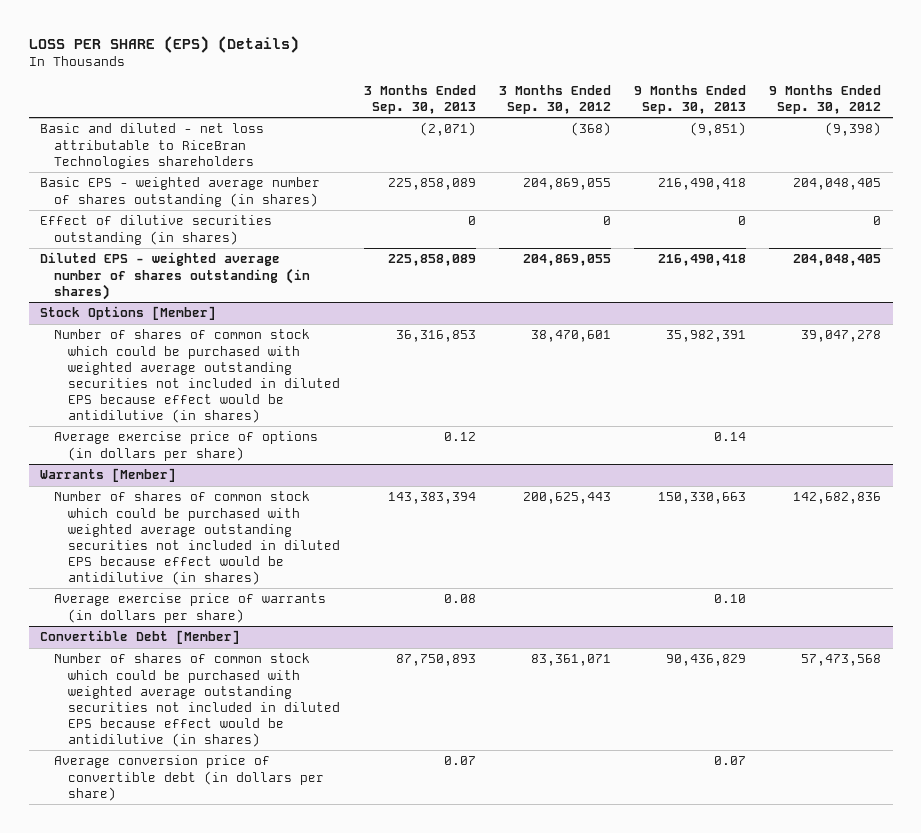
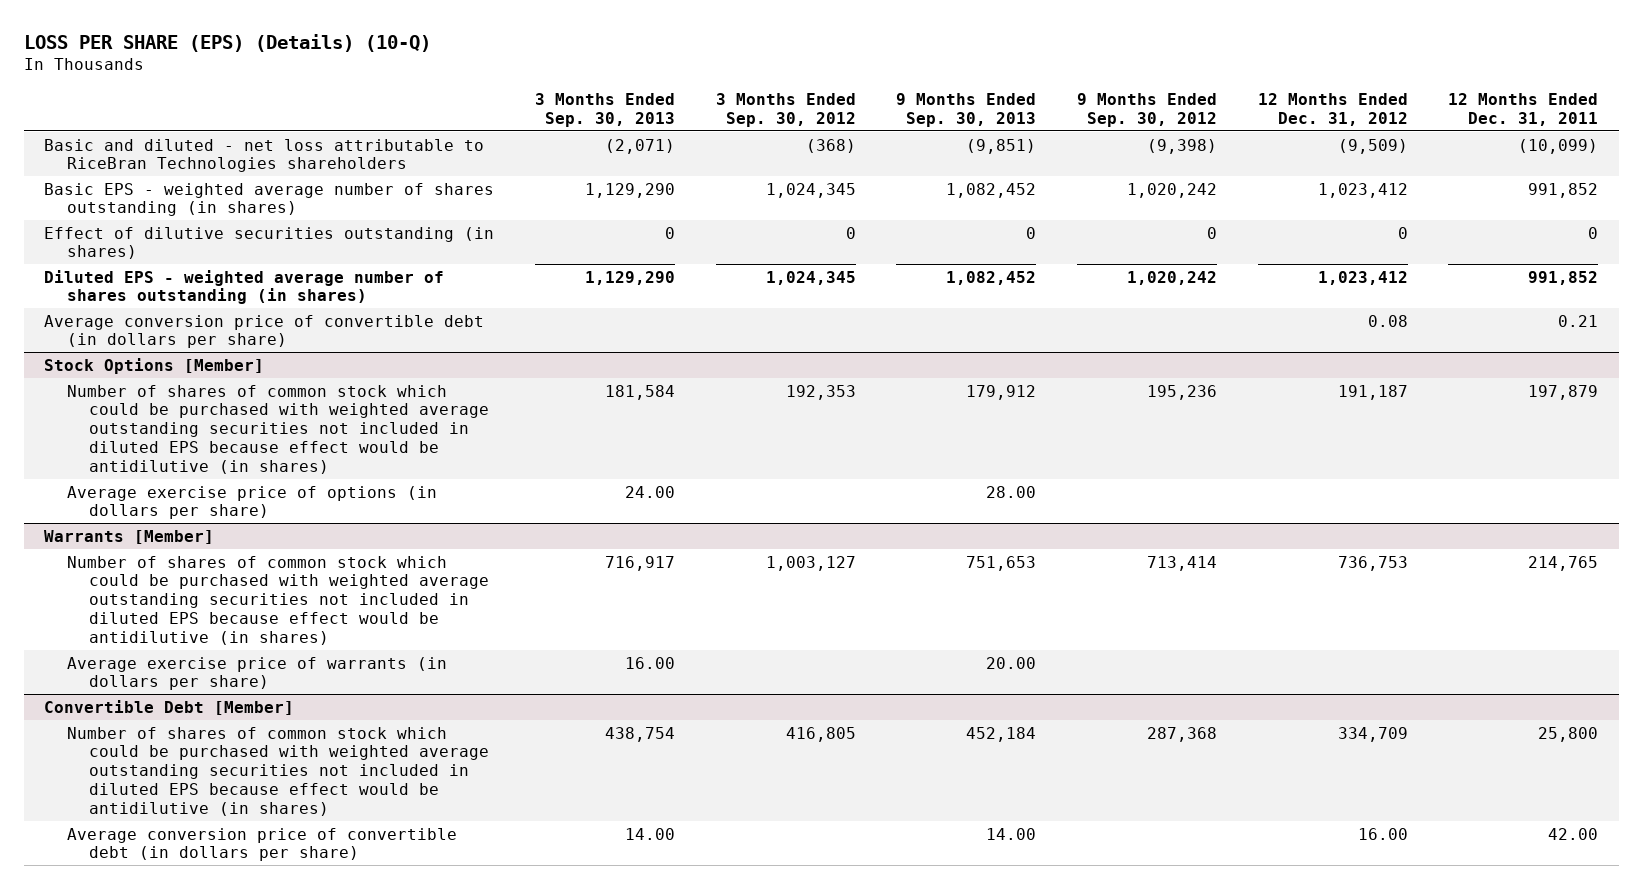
[28,35,299,53] LOSS PER SHARE (EPS) (Details) -> [23,33,431,52] LOSS PER SHARE (EPS) (Details) (10-Q)
none -> [1257,92,1408,126] 12 Months Ended Dec. 31, 2012
none -> [1448,92,1599,126] 12 Months Ended Dec. 31, 2011
[387,178,476,191] 225,858,089 -> [584,182,675,198] 1,129,290
[522,178,611,191] 204,869,055 -> [765,182,856,198] 1,024,345
[657,178,746,191] 216,490,418 -> [946,182,1037,198] 1,082,452
[792,178,881,191] 204,048,405 -> [1126,182,1217,198] 1,020,242
[387,254,476,267] 225,858,089 -> [584,270,675,285] 1,129,290
[522,254,611,267] 204,869,055 -> [765,270,856,285] 1,024,345
[657,254,746,267] 216,490,418 -> [946,270,1037,285] 1,082,452
[792,254,881,267] 204,048,405 -> [1126,270,1217,285] 1,020,242
none -> [44,314,485,349] Average conversion price of convertible debt (in dollars per share)
[395,330,476,343] 36,316,853 -> [604,384,675,400] 181,584
[530,330,611,343] 38,470,601 -> [785,384,856,400] 192,353
[665,330,746,343] 35,982,391 -> [966,384,1037,400] 179,912
[800,330,881,343] 39,047,278 -> [1146,384,1217,400] 195,236
[443,432,476,442] 0.12 -> [624,485,675,498] 24.00
[713,432,746,442] 0.14 -> [986,485,1037,498] 28.00
[387,492,476,505] 143,383,394 -> [604,555,675,571] 716,917
[522,492,611,505] 200,625,443 -> [765,555,856,571] 1,003,127
[657,492,746,505] 150,330,663 -> [966,555,1037,571] 751,653
[792,492,881,505] 142,682,836 -> [1146,555,1217,571] 713,414
[443,594,476,604] 0.08 -> [624,656,675,669] 16.00
[713,594,746,604] 0.10 -> [986,656,1037,669] 20.00
[395,654,476,667] 87,750,893 -> [604,726,675,742] 438,754
[530,654,611,667] 83,361,071 -> [785,726,856,742] 416,805
[665,654,746,667] 90,436,829 -> [966,726,1037,742] 452,184
[800,654,881,667] 57,473,568 -> [1146,726,1217,742] 287,368
[443,756,476,766] 0.07 -> [624,827,675,840] 14.00
[713,756,746,766] 0.07 -> [986,827,1037,840] 14.00

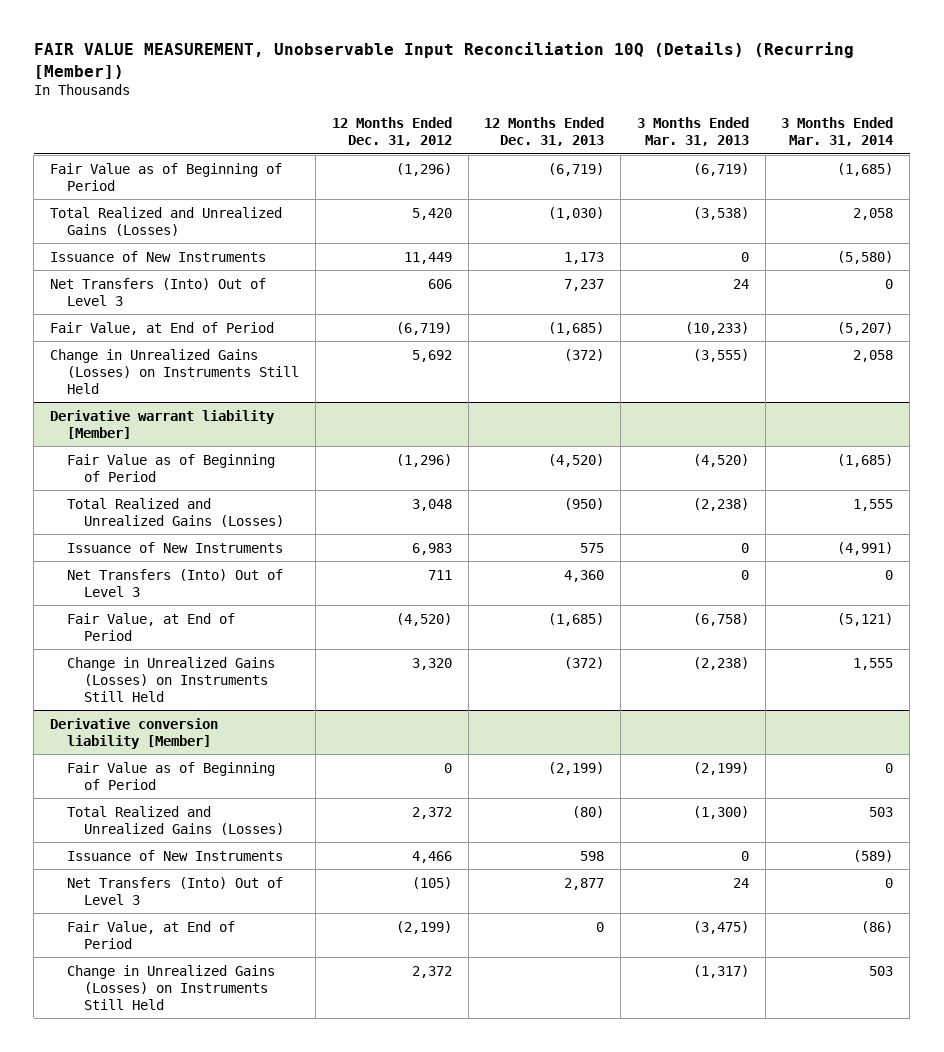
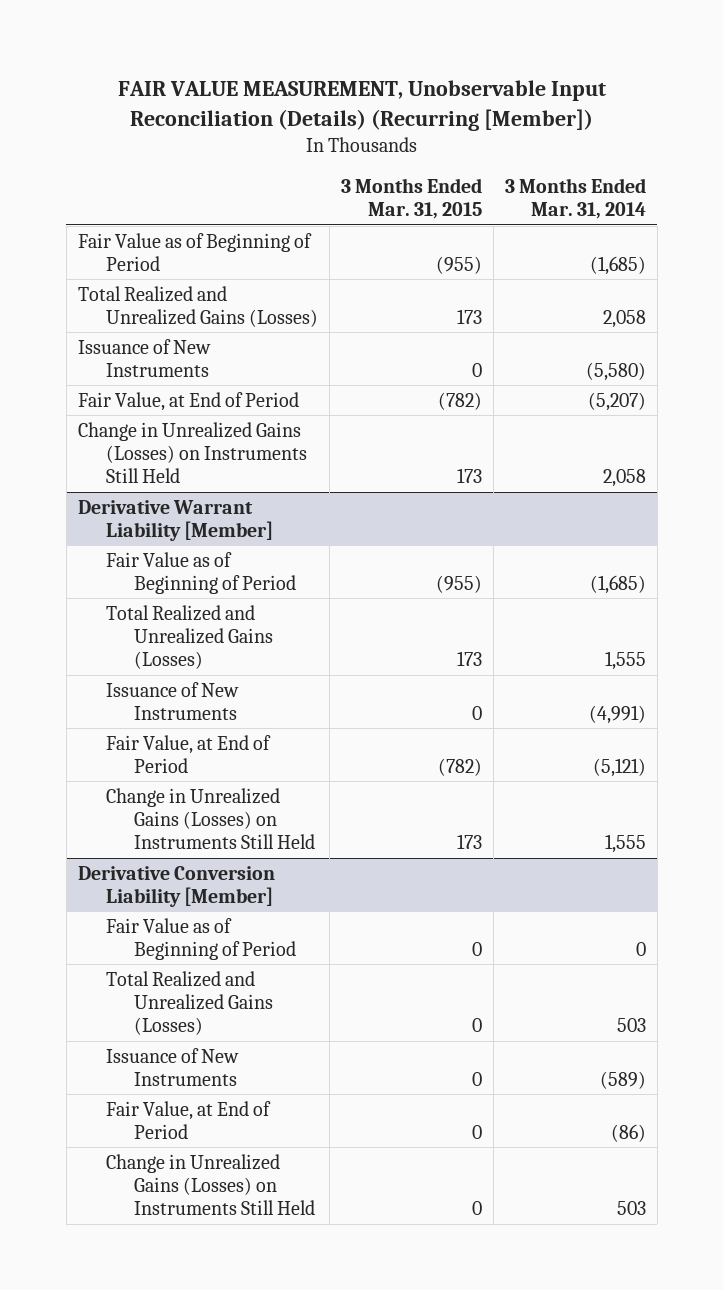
[33,42,854,79] FAIR VALUE MEASUREMENT, Unobservable Input Reconciliation 10Q (Details) (Recurring [Member]) -> [117,80,606,132] FAIR VALUE MEASUREMENT, Unobservable Input Reconciliation (Details) (Recurring [Member])
[331,117,452,147] 12 Months Ended Dec. 31, 2012 -> none
[484,117,605,147] 12 Months Ended Dec. 31, 2013 -> none
[636,117,749,147] 3 Months Ended Mar. 31, 2013 -> none
none -> [340,178,482,220] 3 Months Ended Mar. 31, 2015
[50,277,267,306] Net Transfers (Into) Out of Level 3 -> none
[50,409,276,439] Derivative warrant liability [Member] -> [77,499,273,541] Derivative Warrant Liability [Member]
[67,568,284,597] Net Transfers (Into) Out of Level 3 -> none
[50,717,219,749] Derivative conversion liability [Member] -> [77,865,275,907] Derivative Conversion Liability [Member]
[67,876,284,905] Net Transfers (Into) Out of Level 3 -> none

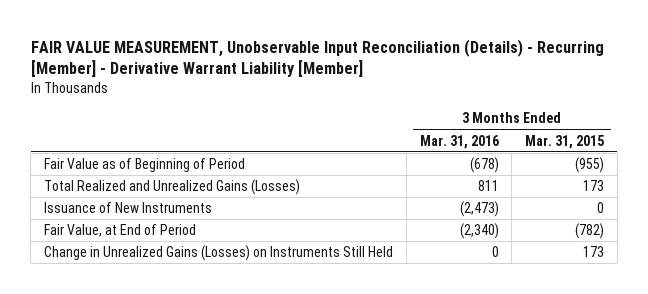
[117,80,606,132] FAIR VALUE MEASUREMENT, Unobservable Input Reconciliation (Details) (Recurring [Member]) -> [30,38,604,78] FAIR VALUE MEASUREMENT, Unobservable Input Reconciliation (Details) - Recurring [Member] - Derivative Warrant Liability [Member]
[504,178,646,220] 3 Months Ended Mar. 31, 2014 -> none
none -> [419,134,499,149] Mar. 31, 2016
[77,499,273,541] Derivative Warrant Liability [Member] -> none
[105,551,296,594] Fair Value as of Beginning of Period -> none
[105,604,273,669] Total Realized and Unrealized Gains (Losses) -> none
[105,681,239,720] Issuance of New Instruments -> none
[105,734,271,773] Fair Value, at End of Period -> none
[105,787,315,849] Change in Unrealized Gains (Losses) on Instruments Still Held -> none
[77,865,275,907] Derivative Conversion Liability [Member] -> none
[105,917,296,960] Fair Value as of Beginning of Period -> none
[105,970,273,1035] Total Realized and Unrealized Gains (Losses) -> none
[105,1047,239,1086] Issuance of New Instruments -> none
[105,1100,271,1139] Fair Value, at End of Period -> none
[105,1153,315,1215] Change in Unrealized Gains (Losses) on Instruments Still Held -> none

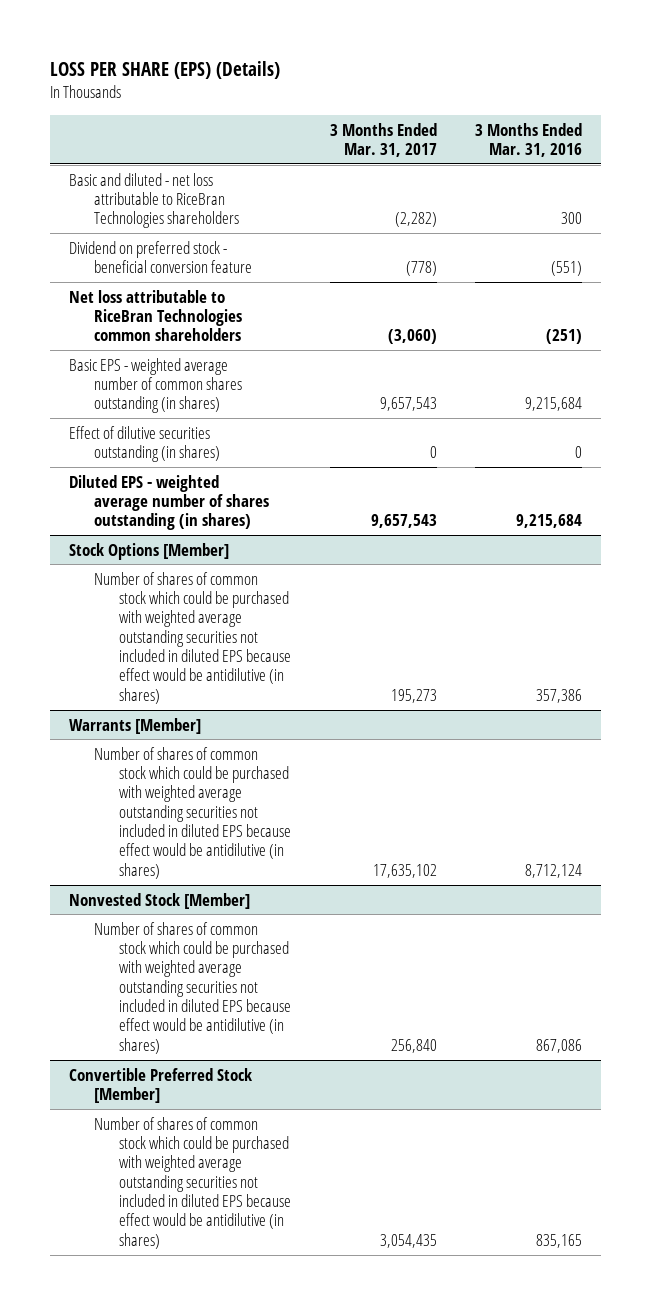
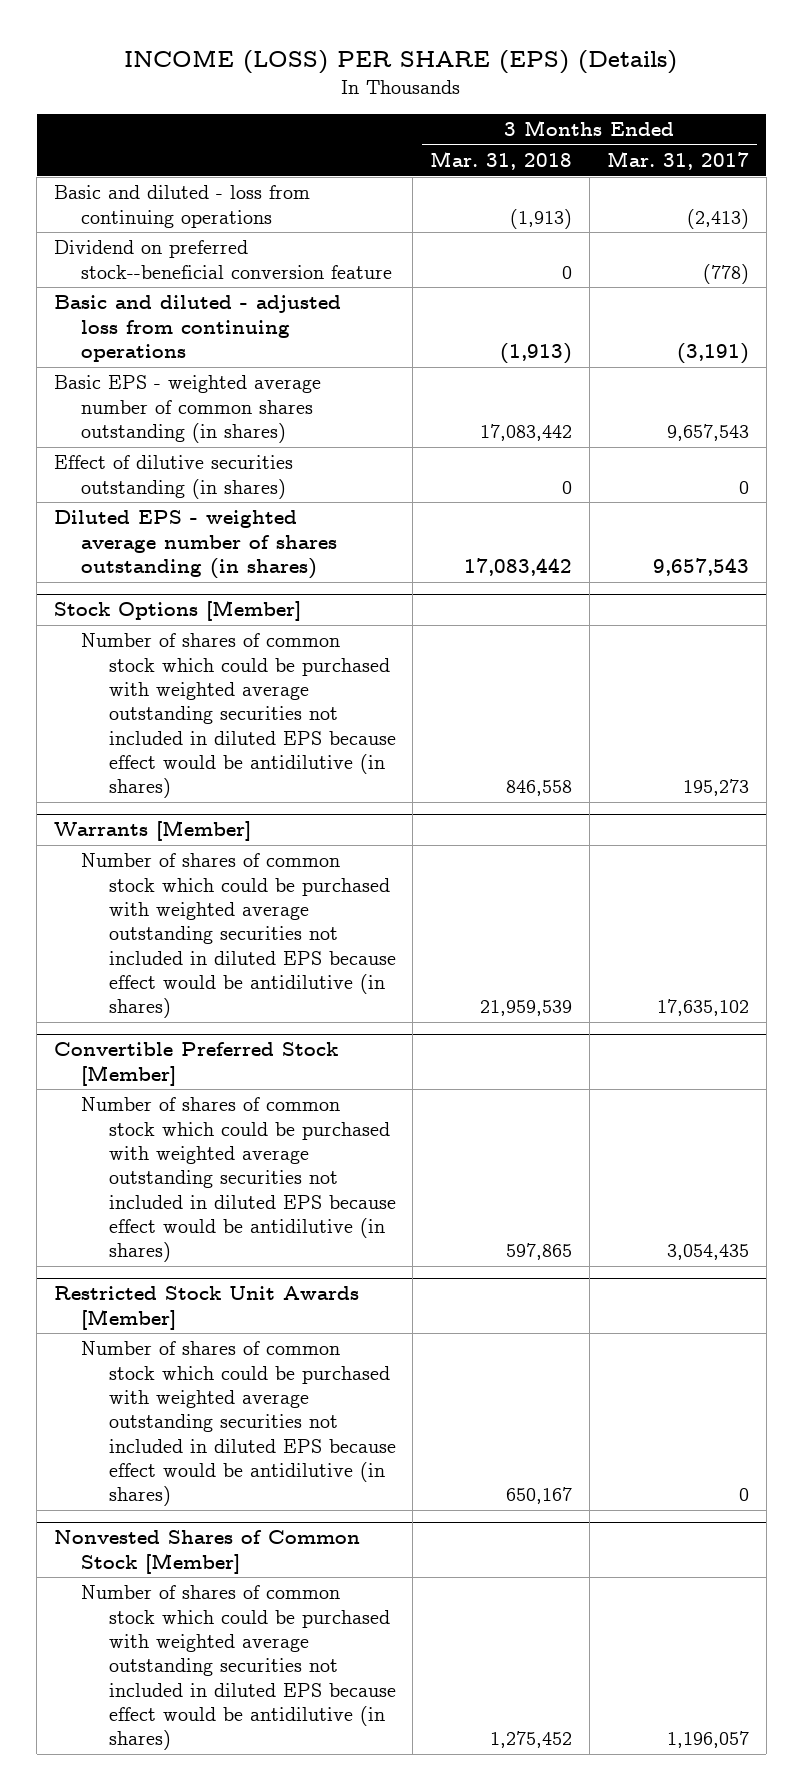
[49,60,280,79] LOSS PER SHARE (EPS) (Details) -> [124,50,678,75] INCOME (LOSS) PER SHARE (EPS) (Details)
[475,122,583,157] 3 Months Ended Mar. 31, 2016 -> none
none -> [430,150,573,170] Mar. 31, 2018
[69,172,240,229] Basic and diluted - net loss attributable to RiceBran Technologies shareholders -> none
[69,289,243,342] Net loss attributable to RiceBran Technologies common shareholders -> none
none -> [54,185,311,228] Basic and diluted - loss from continuing operations
[69,240,253,273] Dividend on preferred stock - beneficial conversion feature -> [54,240,393,279] Dividend on preferred stock--beneficial conversion feature
none -> [54,295,342,362] Basic and diluted - adjusted loss from continuing operations
[69,892,251,909] Nonvested Stock [Member] -> none
[94,921,291,1054] Number of shares of common stock which could be purchased with weighted average outstanding securities not included in diluted EPS because effect would be antidilutive (in shares) -> none
none -> [54,1286,360,1330] Restricted Stock Unit Awards [Member]
none -> [81,1341,396,1507] Number of shares of common stock which could be purchased with weighted average outstanding securities not included in diluted EPS because effect would be antidilutive (in shares)
none -> [54,1530,361,1574] Nonvested Shares of Common Stock [Member]
none -> [81,1585,396,1751] Number of shares of common stock which could be purchased with weighted average outstanding securities not included in diluted EPS because effect would be antidilutive (in shares)

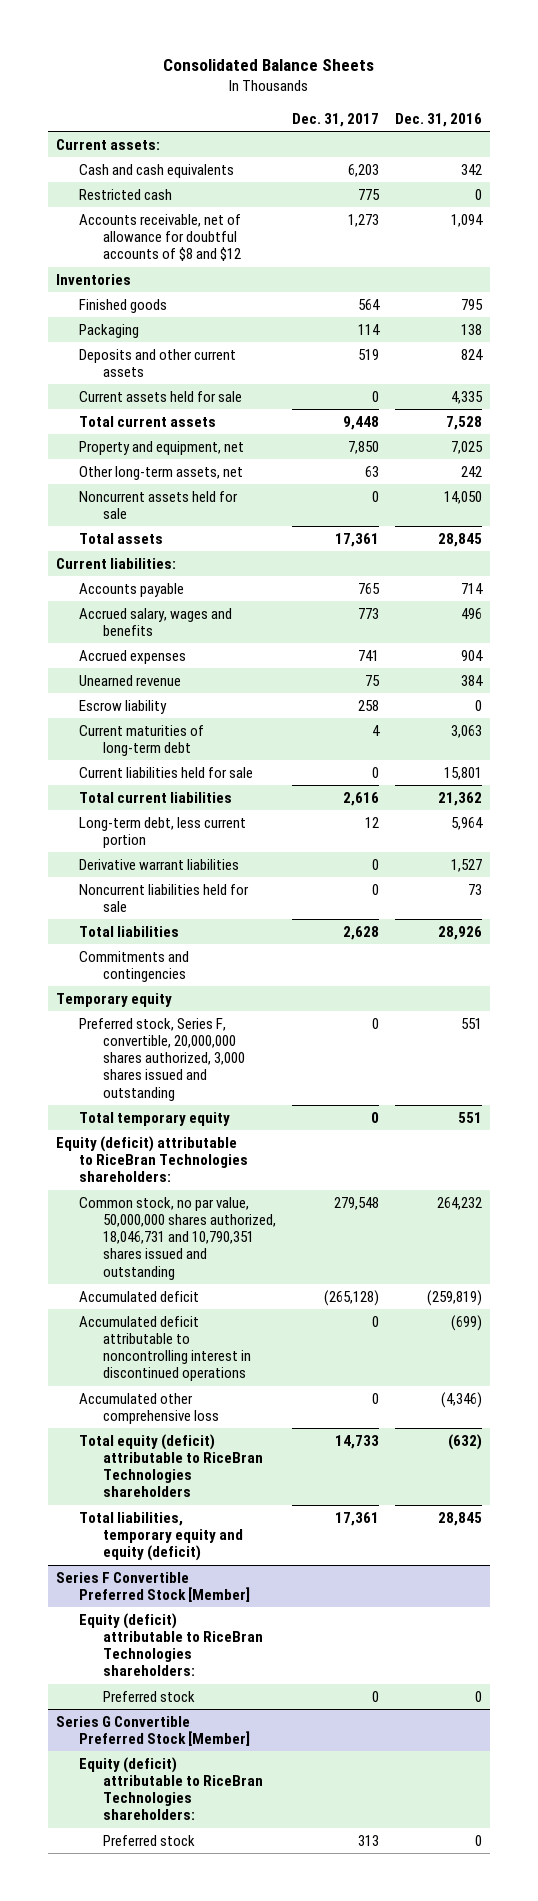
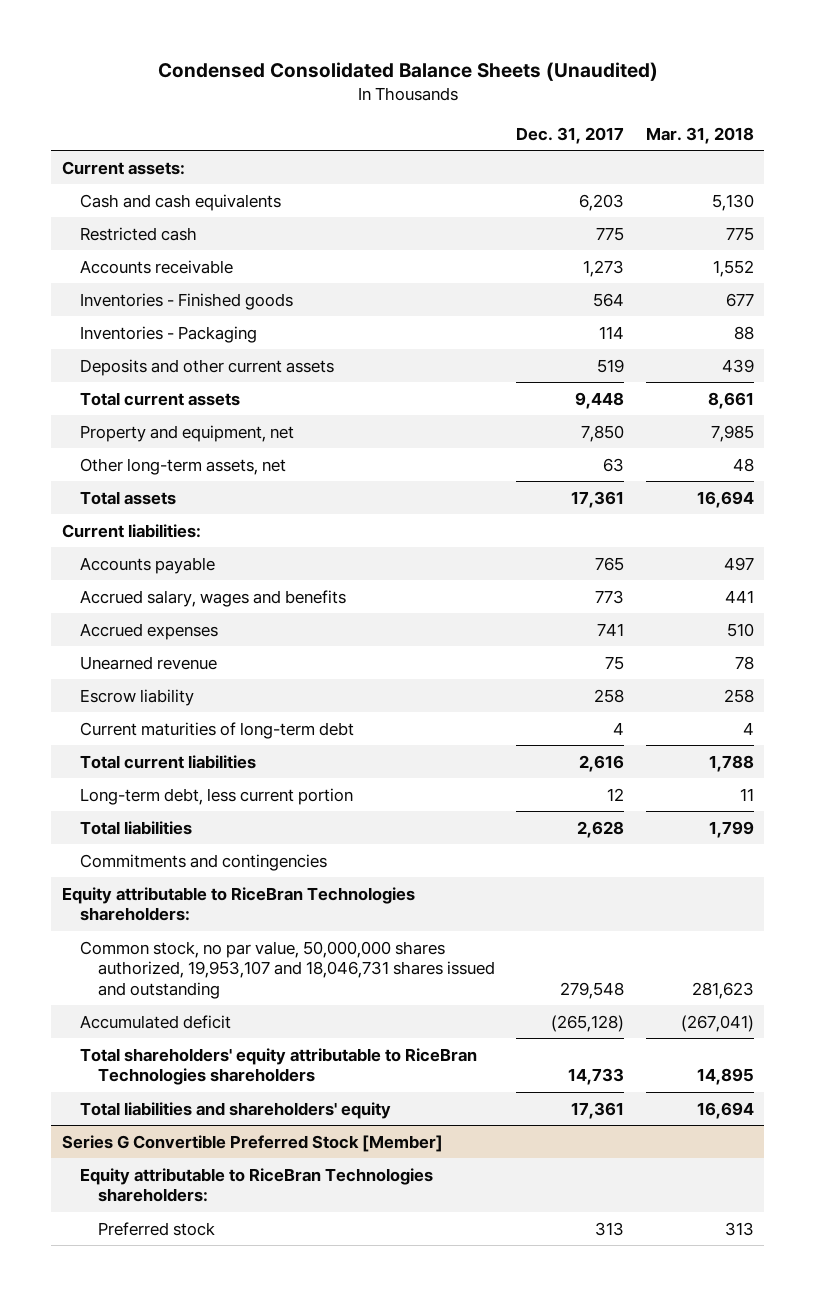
[163,59,375,72] Consolidated Balance Sheets -> [157,62,658,82] Condensed Consolidated Balance Sheets (Unaudited)
[395,112,483,127] Dec. 31, 2016 -> none
none -> [645,126,754,144] Mar. 31, 2018
[56,273,132,285] Inventories -> none
[79,213,242,262] Accounts receivable, net of allowance for doubtful accounts of $8 and $12 -> [79,259,233,274] Accounts receivable
[79,298,168,313] Finished goods -> [79,292,293,310] Inventories - Finished goods
[79,323,140,338] Packaging -> [79,325,257,343] Inventories - Packaging
[79,390,243,402] Current assets held for sale -> none
[79,490,239,520] Noncurrent assets held for sale -> none
[79,766,254,778] Current liabilities held for sale -> none
[79,858,240,870] Derivative warrant liabilities -> none
[79,883,250,913] Noncurrent liabilities held for sale -> none
[56,992,173,1007] Temporary equity -> none
[79,1017,245,1101] Preferred stock, Series F, convertible, 20,000,000 shares authorized, 3,000 shares issued and outstanding -> none
[79,1111,231,1126] Total temporary equity -> none
[56,1135,249,1183] Equity (deficit) attributable to RiceBran Technologies shareholders: -> [61,886,415,922] Equity attributable to RiceBran Technologies shareholders:
[79,1196,276,1280] Common stock, no par value, 50,000,000 shares authorized, 18,046,731 and 10,790,351 shares issued and outstanding -> [79,940,495,999] Common stock, no par value, 50,000,000 shares authorized, 19,953,107 and 18,046,731 shares issued and outstanding
[79,1315,251,1382] Accumulated deficit attributable to noncontrolling interest in discontinued operations -> none
[79,1392,219,1425] Accumulated other comprehensive loss -> none
[56,1571,251,1603] Series F Convertible Preferred Stock [Member] -> none
[79,1612,263,1677] Equity (deficit) attributable to RiceBran Technologies shareholders: -> none
[102,1690,195,1702] Preferred stock -> none
[79,1433,263,1498] Total equity (deficit) attributable to RiceBran Technologies shareholders -> [79,1047,477,1086] Total shareholders' equity attributable to RiceBran Technologies shareholders
[79,1511,243,1562] Total liabilities, temporary equity and equity (deficit) -> [79,1101,391,1119] Total liabilities and shareholders' equity
[79,1756,263,1821] Equity (deficit) attributable to RiceBran Technologies shareholders: -> [79,1167,433,1203] Equity attributable to RiceBran Technologies shareholders:

